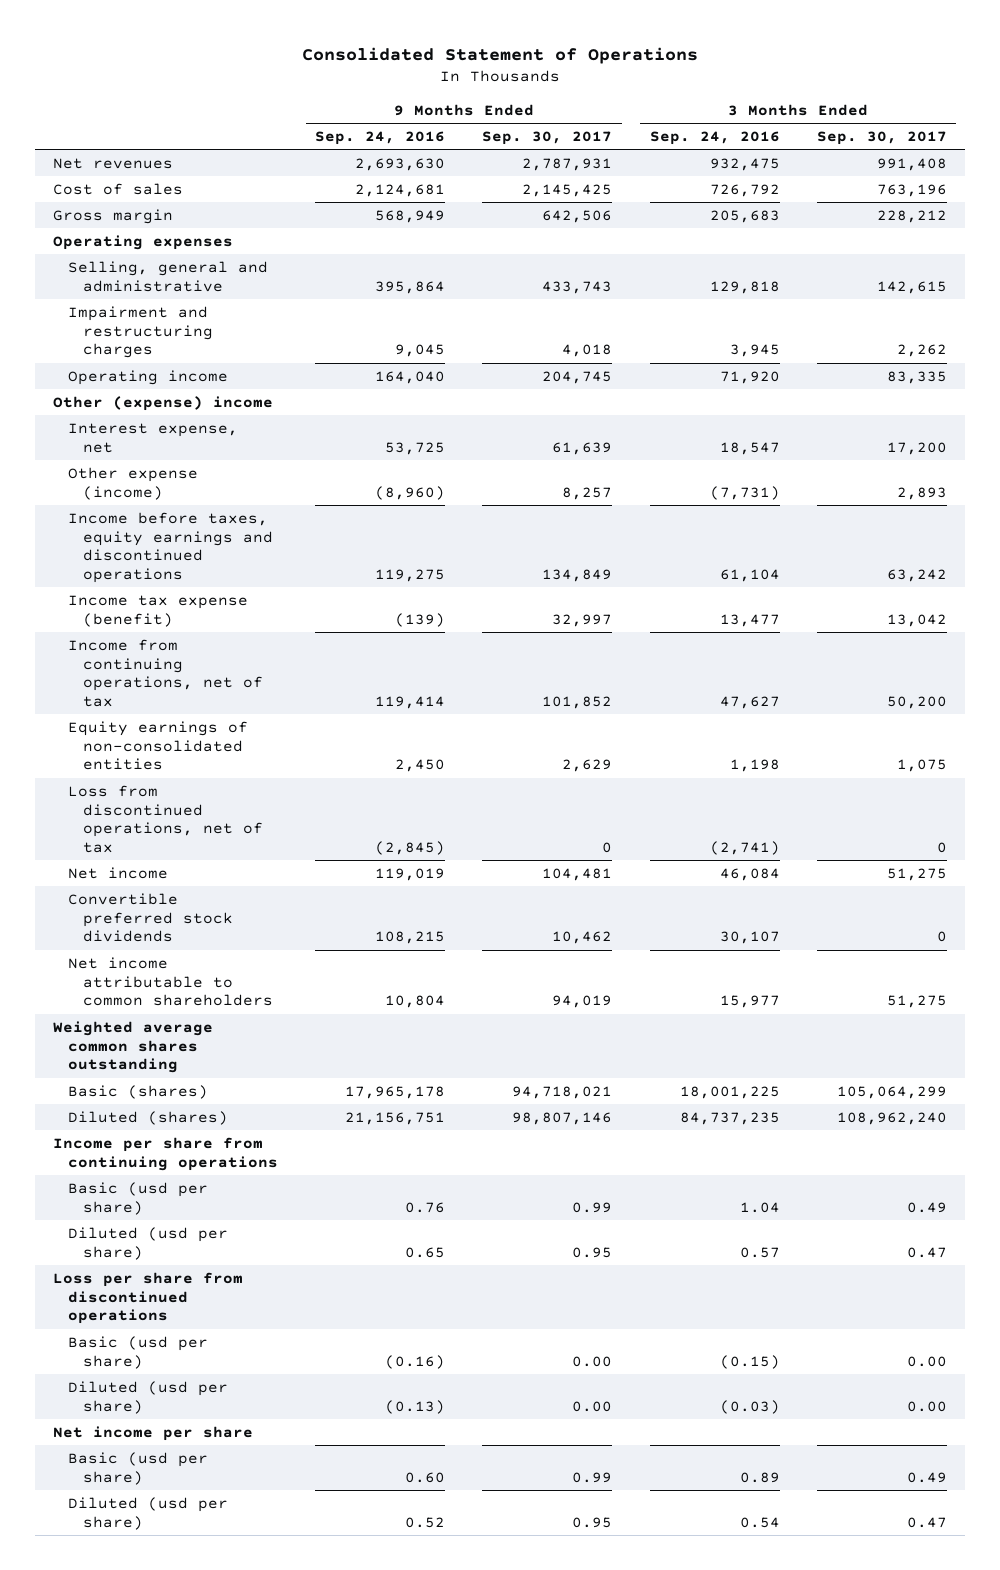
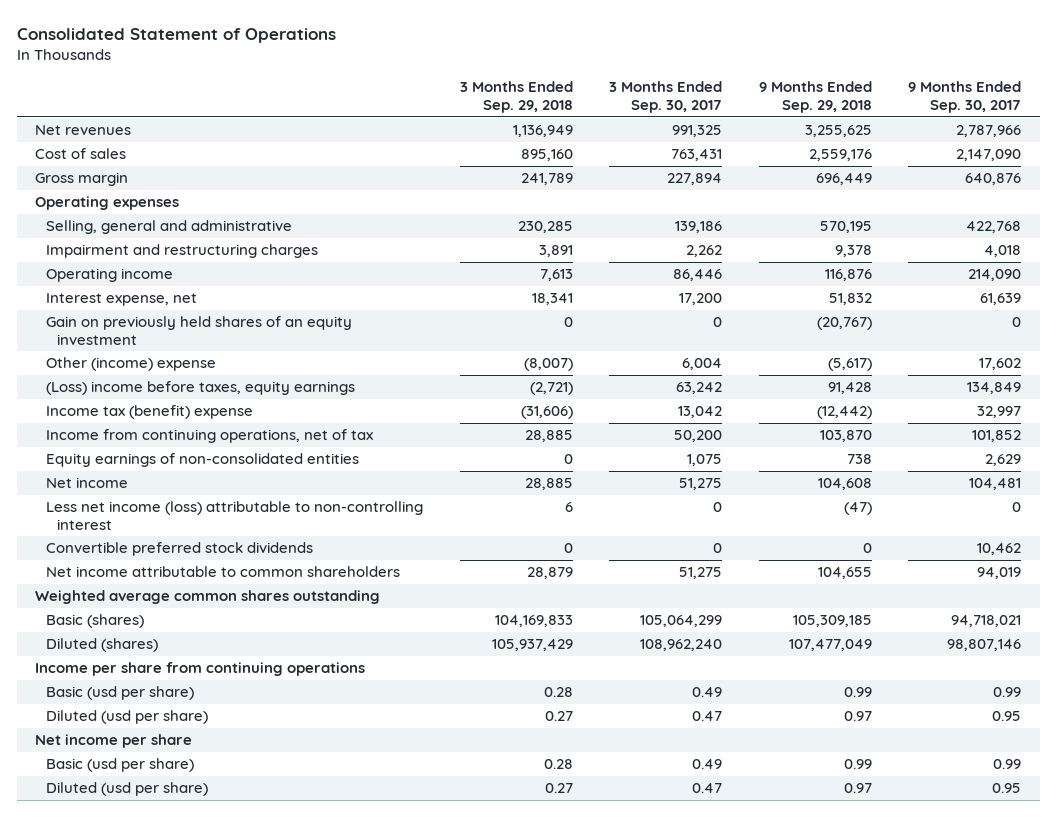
[315,131,446,146] Sep. 24, 2016 -> none
[649,131,780,146] Sep. 24, 2016 -> none
none -> [459,81,573,114] 3 Months Ended Sep. 29, 2018
none -> [758,81,872,114] 9 Months Ended Sep. 29, 2018
[522,157,613,171] 2,787,931 -> [956,125,1022,138] 2,787,966
[876,157,947,171] 991,408 -> [672,125,723,138] 991,325
[522,183,613,197] 2,145,425 -> [956,149,1022,162] 2,147,090
[876,183,947,197] 763,196 -> [671,149,723,162] 763,431
[542,209,613,223] 642,506 -> [965,173,1022,186] 640,876
[876,209,947,223] 228,212 -> [667,173,723,186] 227,894
[542,280,613,294] 433,743 -> [966,221,1022,234] 422,768
[876,280,947,294] 142,615 -> [675,221,723,234] 139,186
[53,395,274,411] Other (expense) income -> none
[542,370,613,384] 204,745 -> [968,269,1022,282] 214,090
[886,370,947,384] 83,335 -> [673,269,723,282] 86,446
none -> [45,316,352,345] Gain on previously held shares of an equity investment
[68,466,199,500] Other expense (income) -> [45,357,216,372] Other (income) expense
[562,486,613,500] 8,257 -> [979,358,1022,371] 17,602
[896,486,947,500] 2,893 -> [682,358,723,371] 6,004
[68,511,273,584] Income before taxes, equity earnings and discontinued operations -> [45,381,355,396] (Loss) income before taxes, equity earnings
[68,594,249,627] Income tax expense (benefit) -> [45,405,253,420] Income tax (benefit) expense
[68,784,263,854] Loss from discontinued operations, net of tax -> none
none -> [45,501,423,530] Less net income (loss) attributable to non-controlling interest
[53,1271,244,1325] Loss per share from discontinued operations -> none
[68,1335,209,1369] Basic (usd per share) -> none
[68,1380,229,1414] Diluted (usd per share) -> none

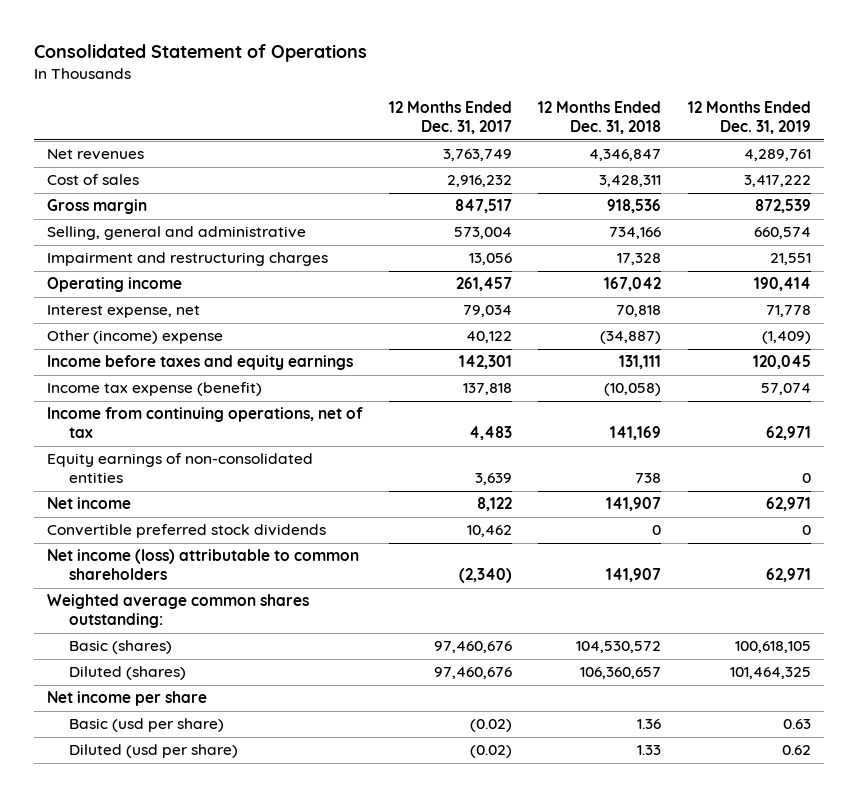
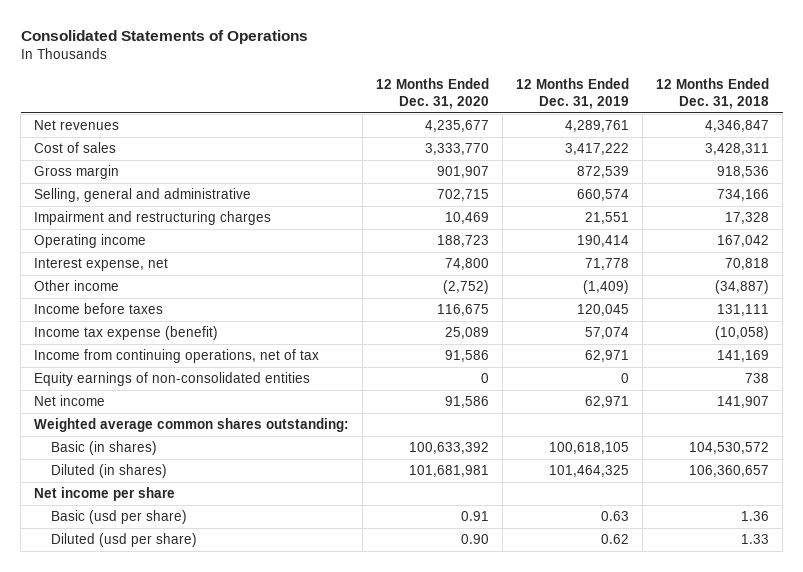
[34,44,368,63] Consolidated Statement of Operations -> [20,30,308,45] Consolidated Statements of Operations
[388,101,512,135] 12 Months Ended Dec. 31, 2017 -> none
none -> [376,77,490,109] 12 Months Ended Dec. 31, 2020
[47,330,224,345] Other (income) expense -> [34,280,120,292] Other income
[47,355,354,371] Income before taxes and equity earnings -> [34,303,164,315] Income before taxes
[47,524,327,539] Convertible preferred stock dividends -> none
[47,549,360,581] Net income (loss) attributable to common shareholders -> none
[68,640,172,655] Basic (shares) -> [51,441,158,456] Basic (in shares)
[68,666,186,681] Diluted (shares) -> [51,464,168,479] Diluted (in shares)

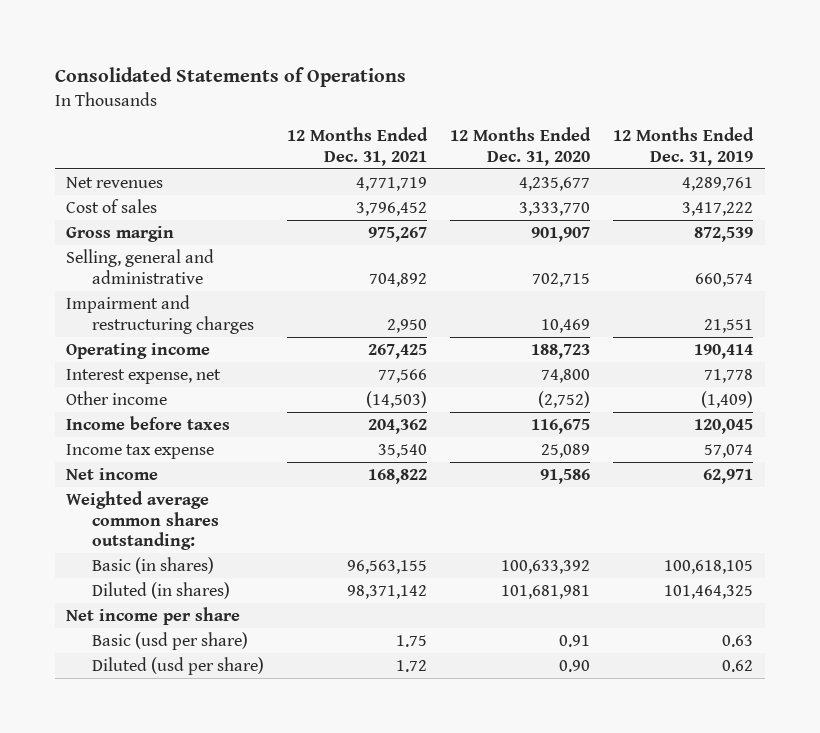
[656,77,770,109] 12 Months Ended Dec. 31, 2018 -> none
none -> [286,127,428,166] 12 Months Ended Dec. 31, 2021
[34,349,320,364] Income from continuing operations, net of tax -> none
[34,372,311,387] Equity earnings of non-consolidated entities -> none
[34,326,219,341] Income tax expense (benefit) -> [66,444,215,460] Income tax expense

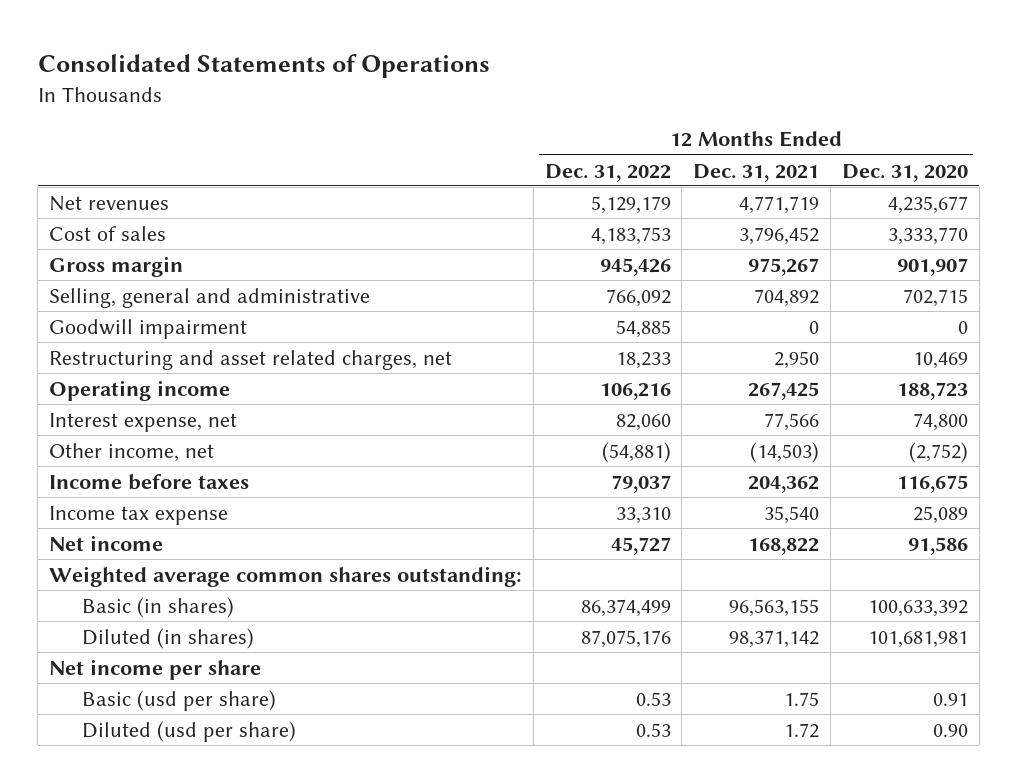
[613,127,755,166] 12 Months Ended Dec. 31, 2019 -> none
none -> [544,163,671,182] Dec. 31, 2022
none -> [49,318,248,339] Goodwill impairment
[66,295,254,334] Impairment and restructuring charges -> [49,349,453,370] Restructuring and asset related charges, net
[66,391,168,406] Other income -> [49,442,215,462] Other income, net

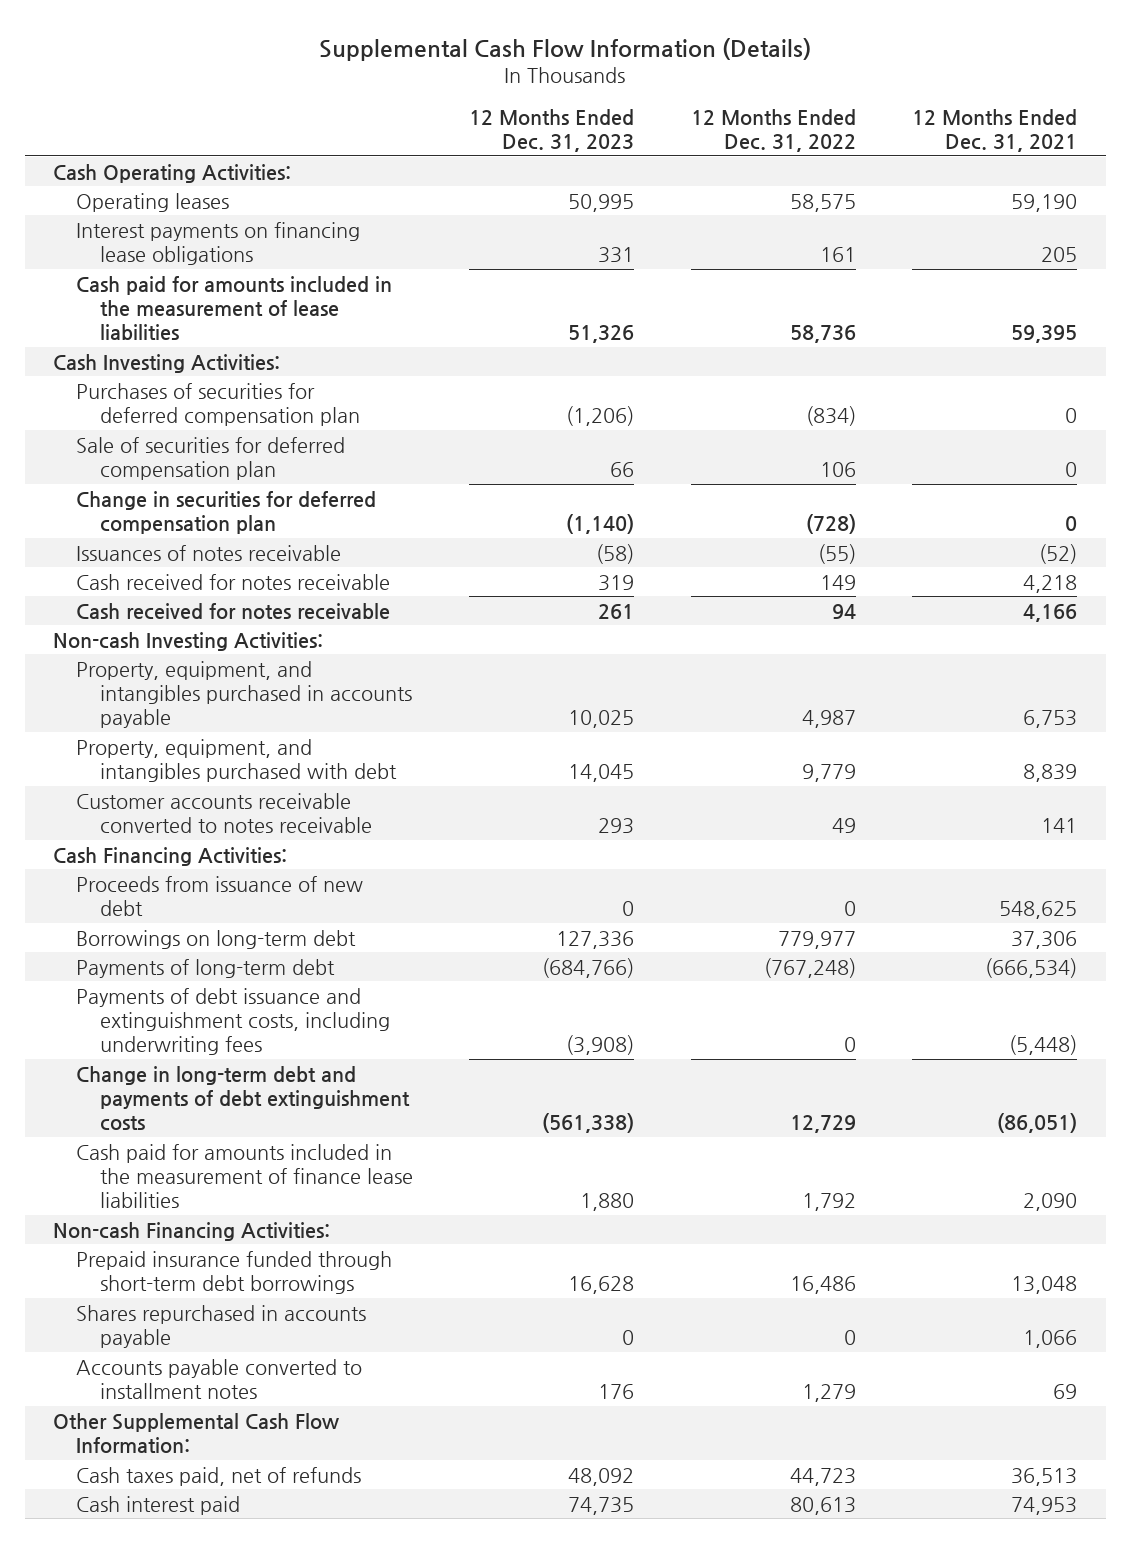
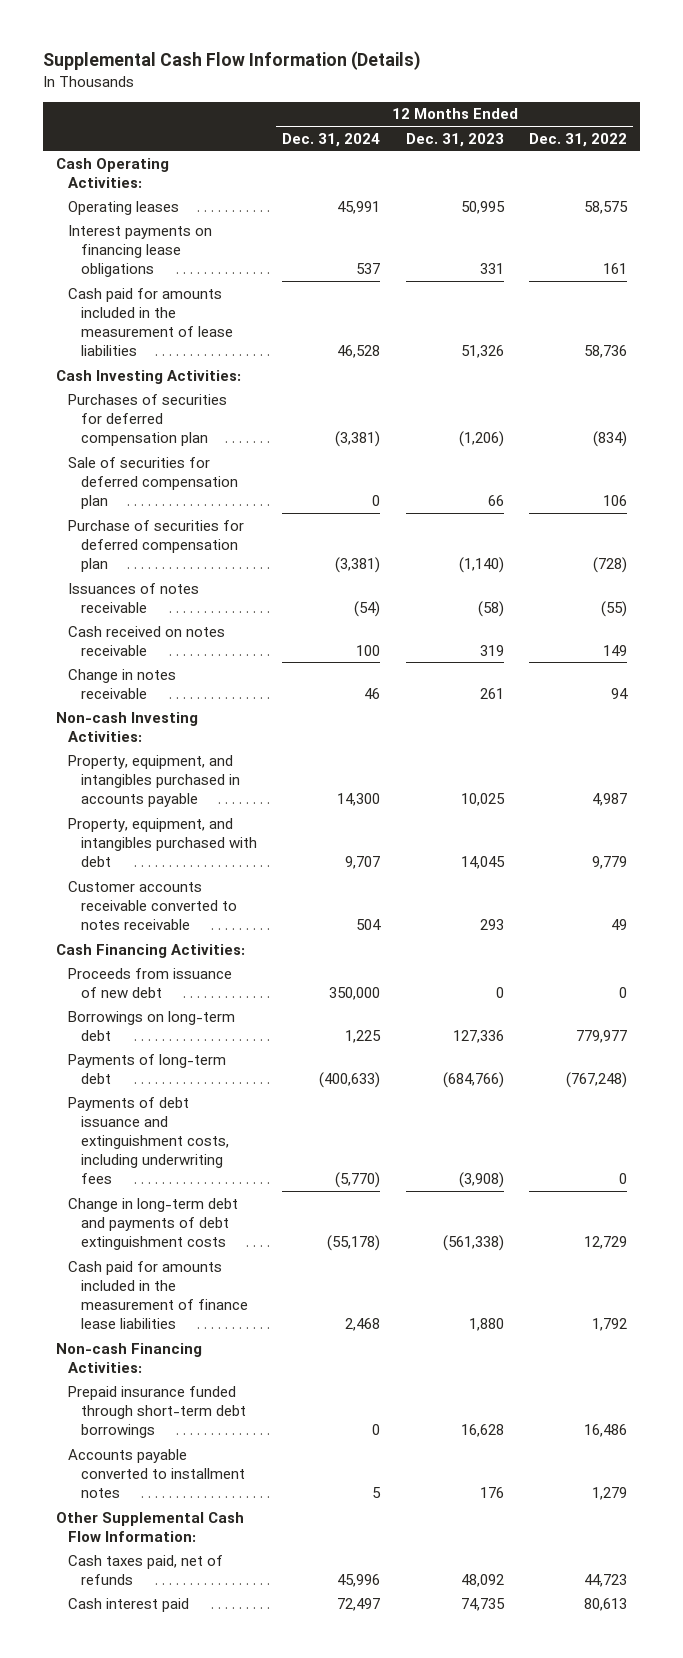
[912,108,1078,153] 12 Months Ended Dec. 31, 2021 -> none
none -> [282,132,381,147] Dec. 31, 2024
[76,490,377,534] Change in securities for deferred compensation plan -> [68,519,245,572] Purchase of securities for deferred compensation plan
[76,573,391,590] Cash received for notes receivable -> [68,625,226,656] Cash received on notes receivable
[76,602,391,620] Cash received for notes receivable -> [68,668,177,699] Change in notes receivable
[76,1304,367,1348] Shares repurchased in accounts payable -> none

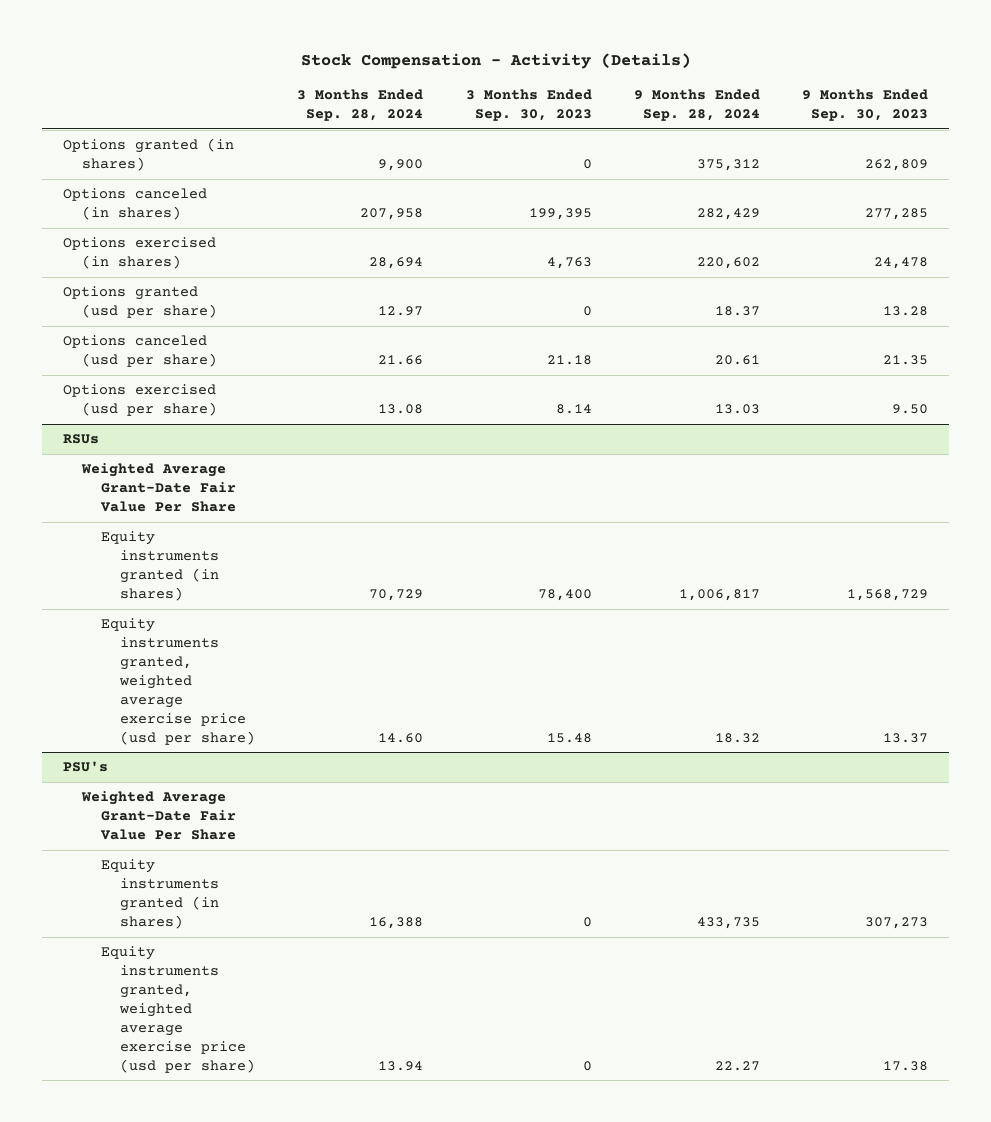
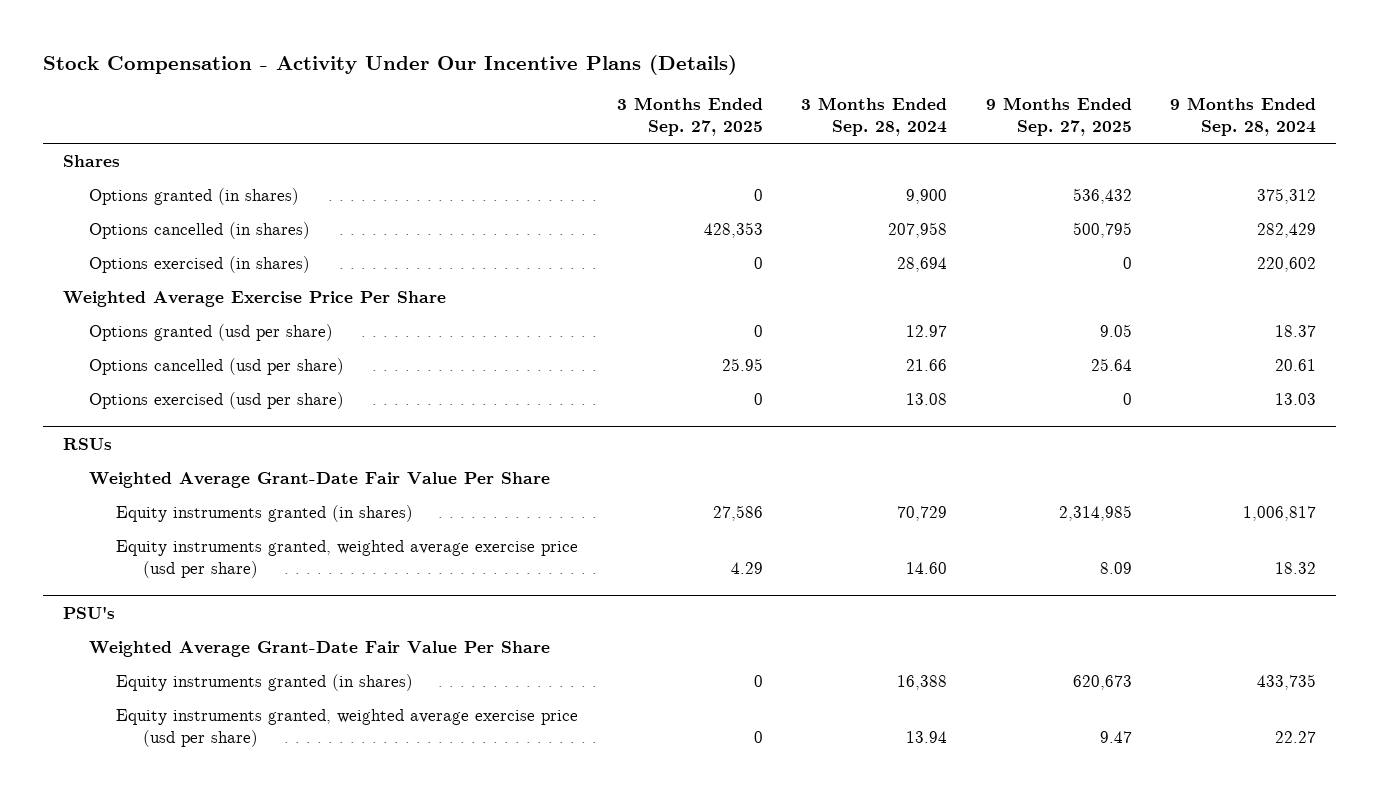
[300,53,691,70] Stock Compensation - Activity (Details) -> [43,54,738,75] Stock Compensation - Activity Under Our Incentive Plans (Details)
[465,89,592,122] 3 Months Ended Sep. 30, 2023 -> none
[802,89,929,122] 9 Months Ended Sep. 30, 2023 -> none
none -> [616,97,763,136] 3 Months Ended Sep. 27, 2025
none -> [985,97,1132,136] 9 Months Ended Sep. 27, 2025
none -> [62,155,120,168] Shares
[63,188,208,221] Options canceled (in shares) -> [89,222,311,240] Options cancelled (in shares)
none -> [62,291,446,308] Weighted Average Exercise Price Per Share
[63,335,218,368] Options canceled (usd per share) -> [89,358,345,376] Options cancelled (usd per share)

